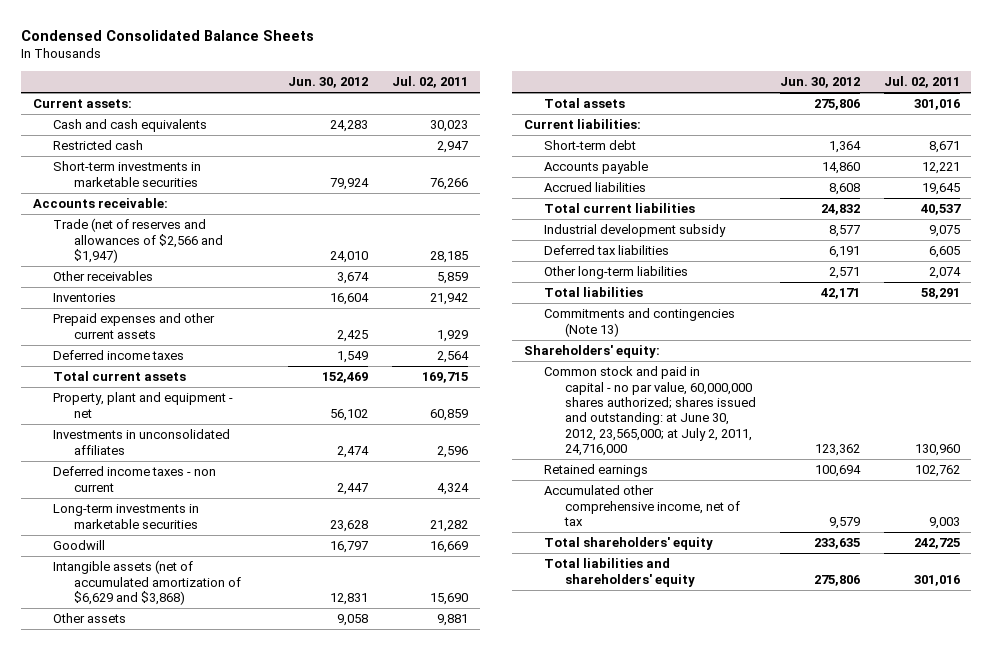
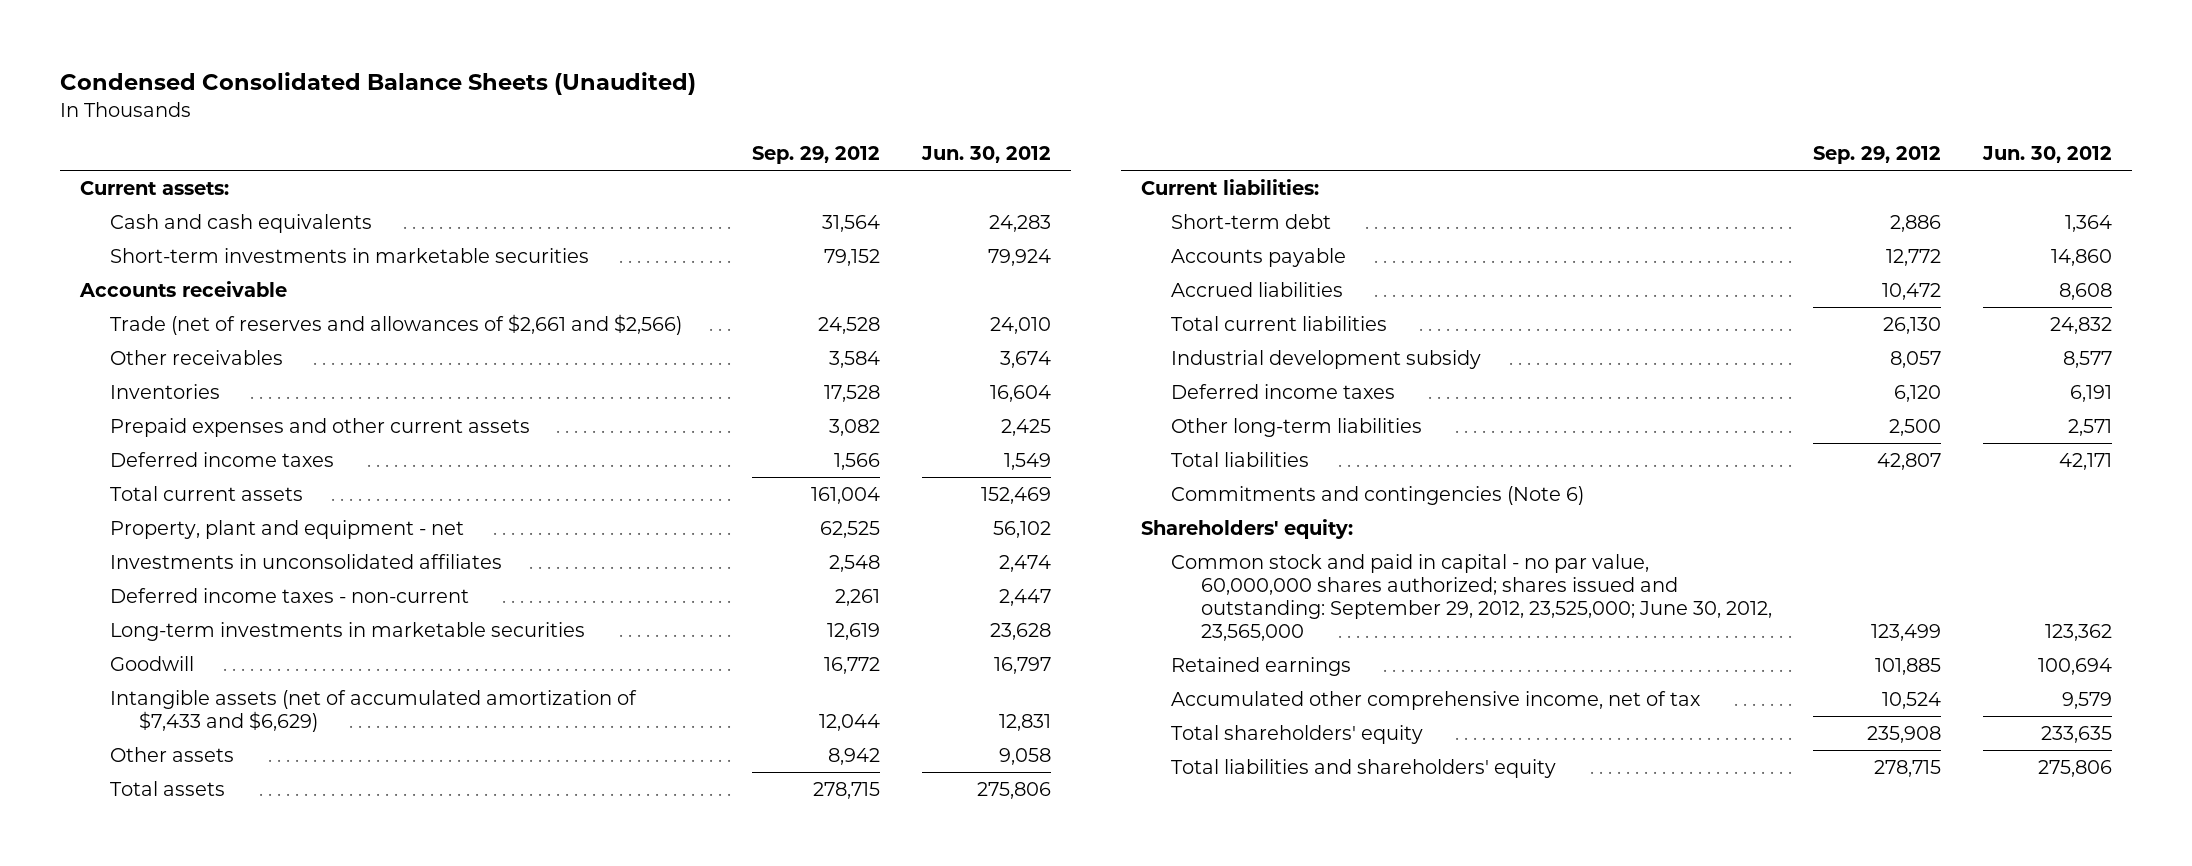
[20,29,314,41] Condensed Consolidated Balance Sheets -> [59,72,696,96] Condensed Consolidated Balance Sheets (Unaudited)
[392,76,469,89] Jul. 02, 2011 -> none
none -> [751,146,880,165] Sep. 29, 2012
[53,140,144,151] Restricted cash -> none
[32,198,168,209] Accounts receivable: -> [79,280,288,297] Accounts receivable
[53,218,223,263] Trade (net of reserves and allowances of $2,566 and $1,947) -> [109,313,682,335] Trade (net of reserves and allowances of $2,661 and $2,566)
[53,466,217,492] Deferred income taxes - non current -> [109,587,469,603] Deferred income taxes - non-current
[53,560,241,605] Intangible assets (net of accumulated amortization of $6,629 and $3,868) -> [109,689,637,732] Intangible assets (net of accumulated amortization of $7,433 and $6,629)
[544,245,670,256] Deferred tax liabilities -> [1170,383,1395,399] Deferred income taxes
[544,308,736,337] Commitments and contingencies (Note 13) -> [1170,485,1584,505] Commitments and contingencies (Note 6)
[544,366,756,456] Common stock and paid in capital - no par value, 60,000,000 shares authorized; shares issued and outstanding: at June 30, 2012, 23,565,000; at July 2, 2011, 24,716,000 -> [1170,553,1772,641] Common stock and paid in capital - no par value, 60,000,000 shares authorized; shares issued and outstanding: September 29, 2012, 23,525,000; June 30, 2012, 23,565,000

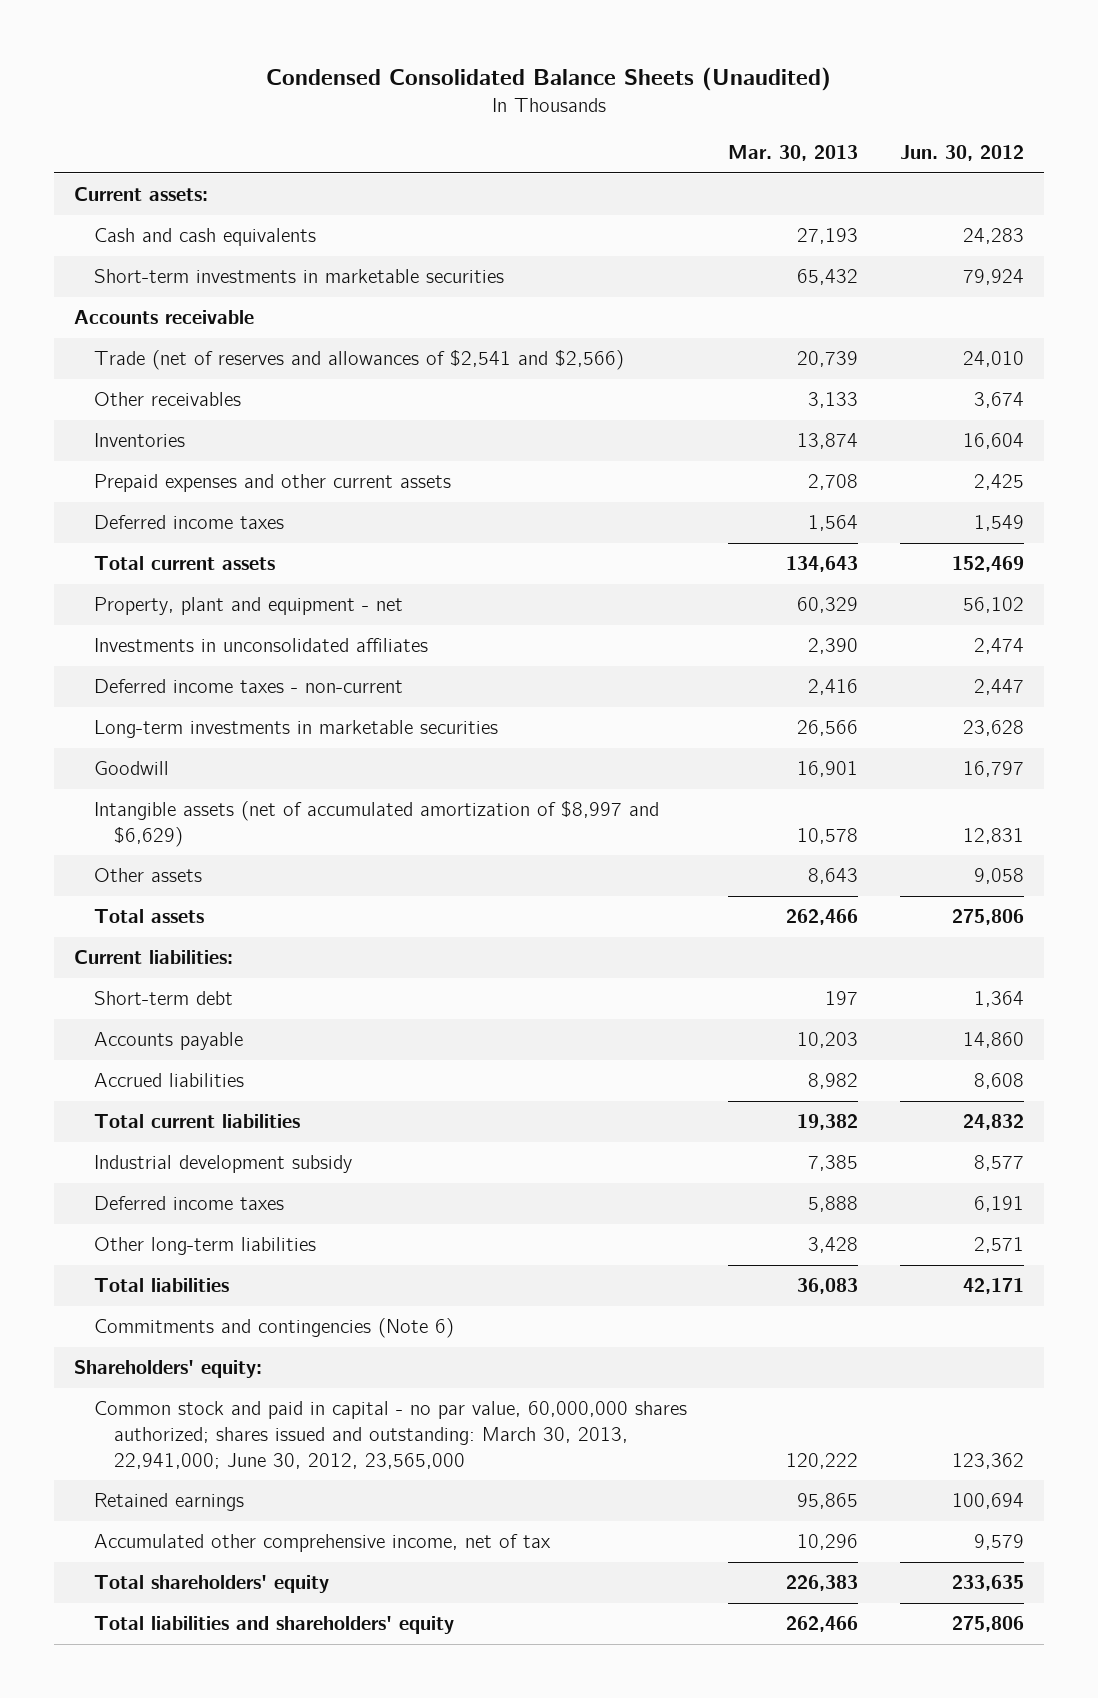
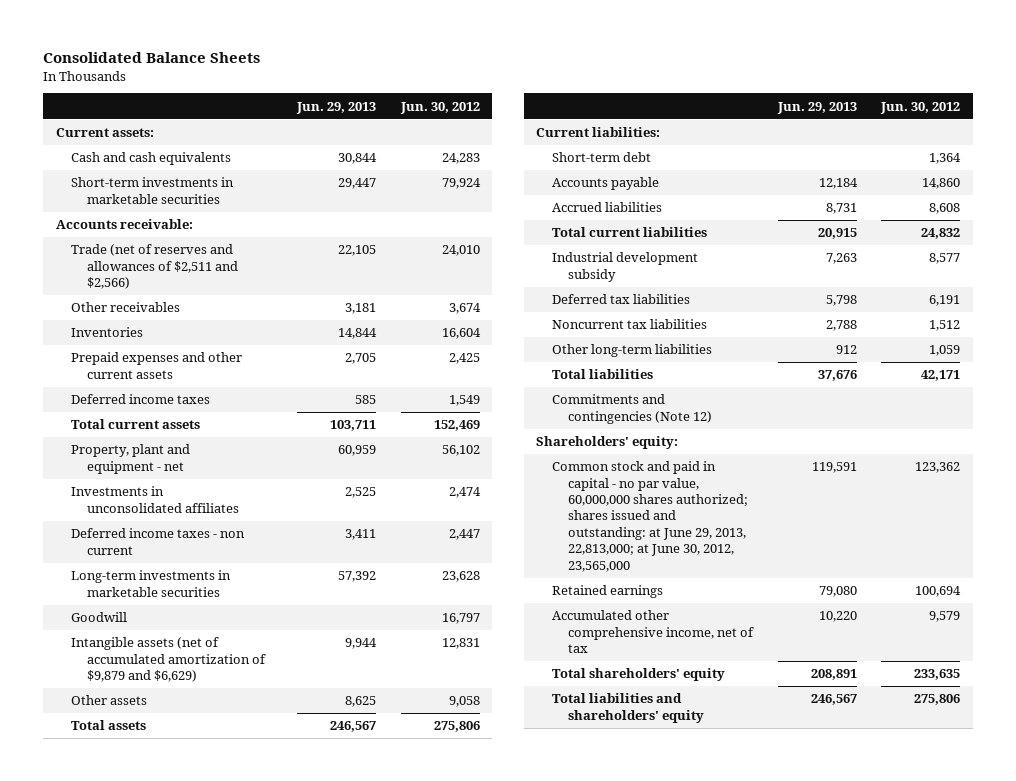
[266,66,832,91] Condensed Consolidated Balance Sheets (Unaudited) -> [43,52,261,64] Consolidated Balance Sheets
[728,145,859,162] Mar. 30, 2013 -> none
none -> [295,101,376,114] Jun. 29, 2013
[74,310,255,325] Accounts receivable -> [55,219,193,230] Accounts receivable:
[94,350,625,371] Trade (net of reserves and allowances of $2,541 and $2,566) -> [71,244,239,290] Trade (net of reserves and allowances of $2,511 and $2,566)
[94,679,404,694] Deferred income taxes - non-current -> [71,528,246,555] Deferred income taxes - non current
[94,801,660,847] Intangible assets (net of accumulated amortization of $8,997 and $6,629) -> [71,637,267,683] Intangible assets (net of accumulated amortization of $9,879 and $6,629)
[94,1196,285,1211] Deferred income taxes -> [552,294,691,305] Deferred tax liabilities
none -> [552,319,708,330] Noncurrent tax liabilities
[973,1237,1024,1254] 2,571 -> [929,345,961,357] 1,059
[94,1318,455,1339] Commitments and contingencies (Note 6) -> [552,394,712,424] Commitments and contingencies (Note 12)
[94,1401,688,1469] Common stock and paid in capital - no par value, 60,000,000 shares authorized; shares issued and outstanding: March 30, 2013, 22,941,000; June 30, 2012, 23,565,000 -> [552,461,748,572] Common stock and paid in capital - no par value, 60,000,000 shares authorized; shares issued and outstanding: at June 29, 2013, 22,813,000; at June 30, 2012, 23,565,000

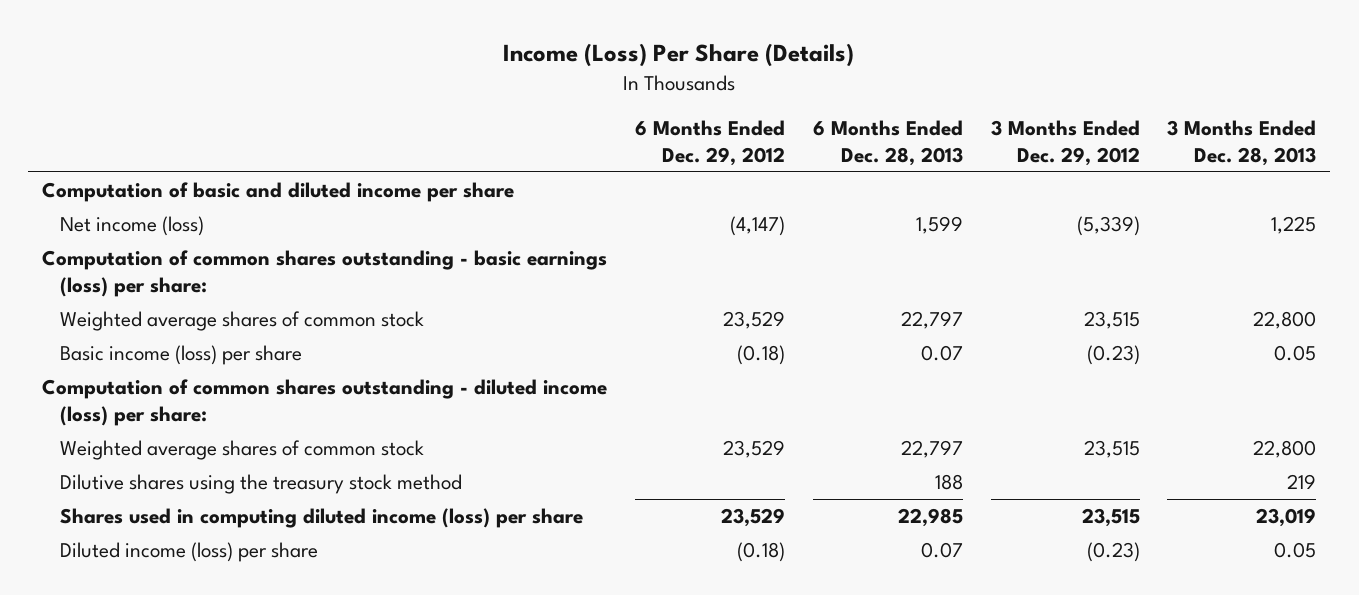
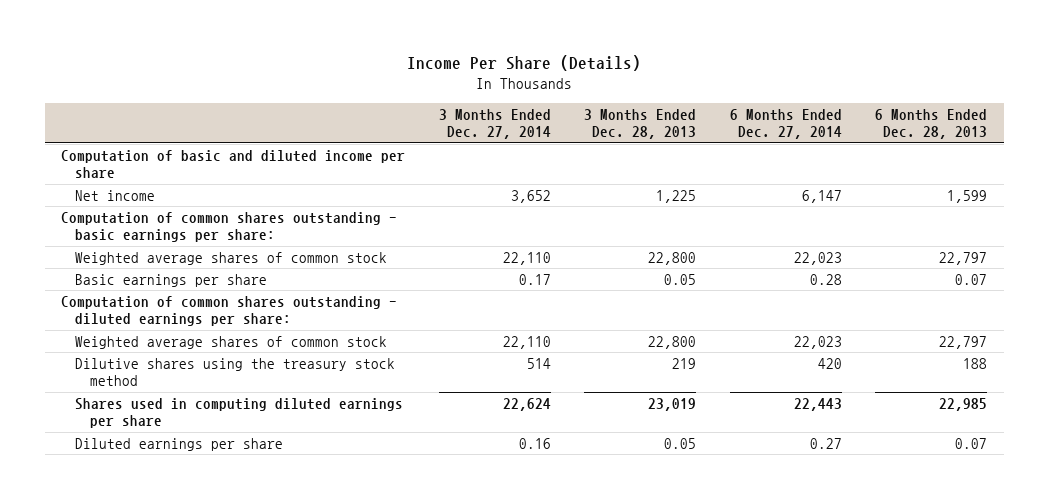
[503,43,855,68] Income (Loss) Per Share (Details) -> [407,54,642,71] Income Per Share (Details)
[635,119,786,166] 6 Months Ended Dec. 29, 2012 -> none
[990,119,1140,166] 3 Months Ended Dec. 29, 2012 -> none
none -> [438,109,551,140] 3 Months Ended Dec. 27, 2014
none -> [729,109,842,140] 6 Months Ended Dec. 27, 2014
[59,215,204,236] Net income (loss) -> [75,190,156,202] Net income
[42,249,608,297] Computation of common shares outstanding - basic earnings (loss) per share: -> [61,212,398,243] Computation of common shares outstanding - basic earnings per share:
[59,344,302,365] Basic income (loss) per share -> [75,274,268,288] Basic earnings per share
[42,378,608,426] Computation of common shares outstanding - diluted income (loss) per share: -> [61,296,398,327] Computation of common shares outstanding - diluted earnings per share:
[59,507,583,528] Shares used in computing diluted income (loss) per share -> [75,398,404,429] Shares used in computing diluted earnings per share
[59,541,318,562] Diluted income (loss) per share -> [75,438,284,452] Diluted earnings per share

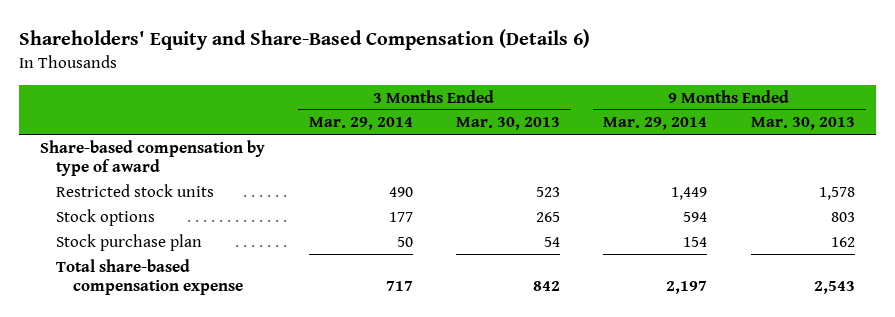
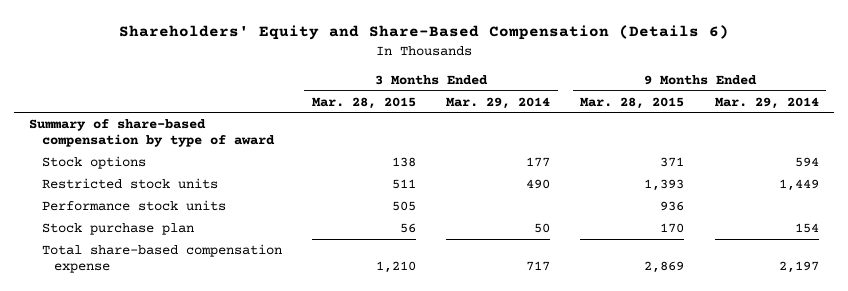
[456,117,561,131] Mar. 30, 2013 -> none
[750,117,855,131] Mar. 30, 2013 -> none
none -> [311,96,416,109] Mar. 28, 2015
none -> [580,96,685,109] Mar. 28, 2015
[40,139,266,177] Share-based compensation by type of award -> [29,118,275,148] Summary of share-based compensation by type of award
[56,183,215,197] Restricted stock units -> [41,177,218,189] Restricted stock units
none -> [41,199,226,211] Performance stock units

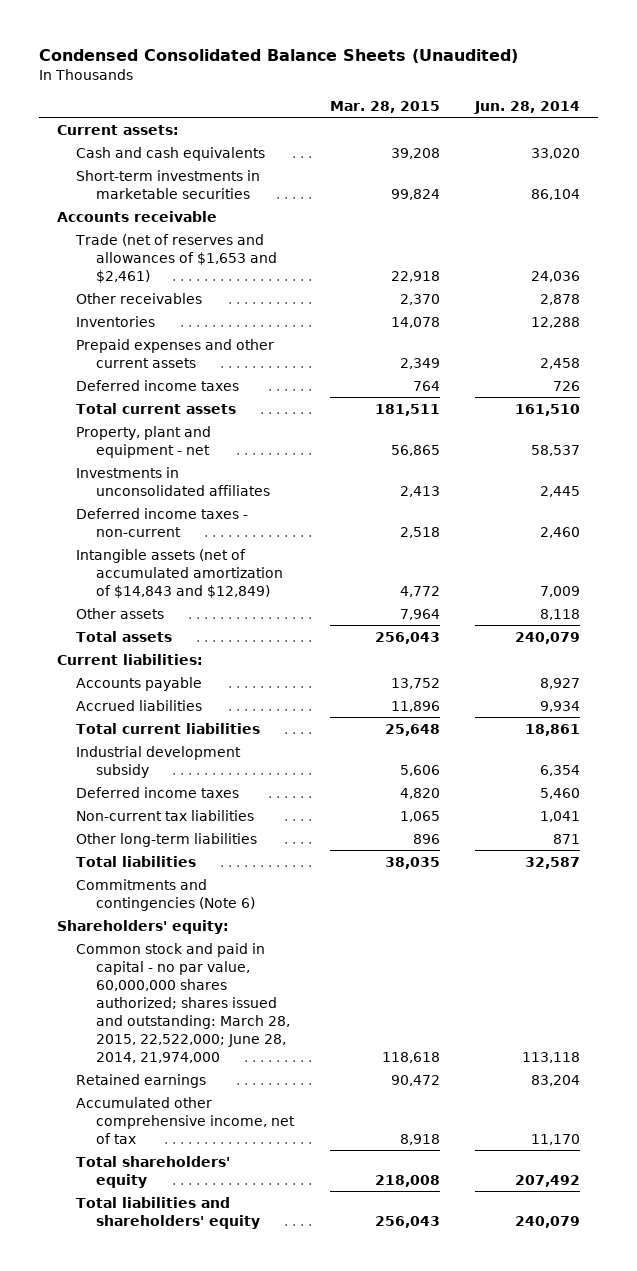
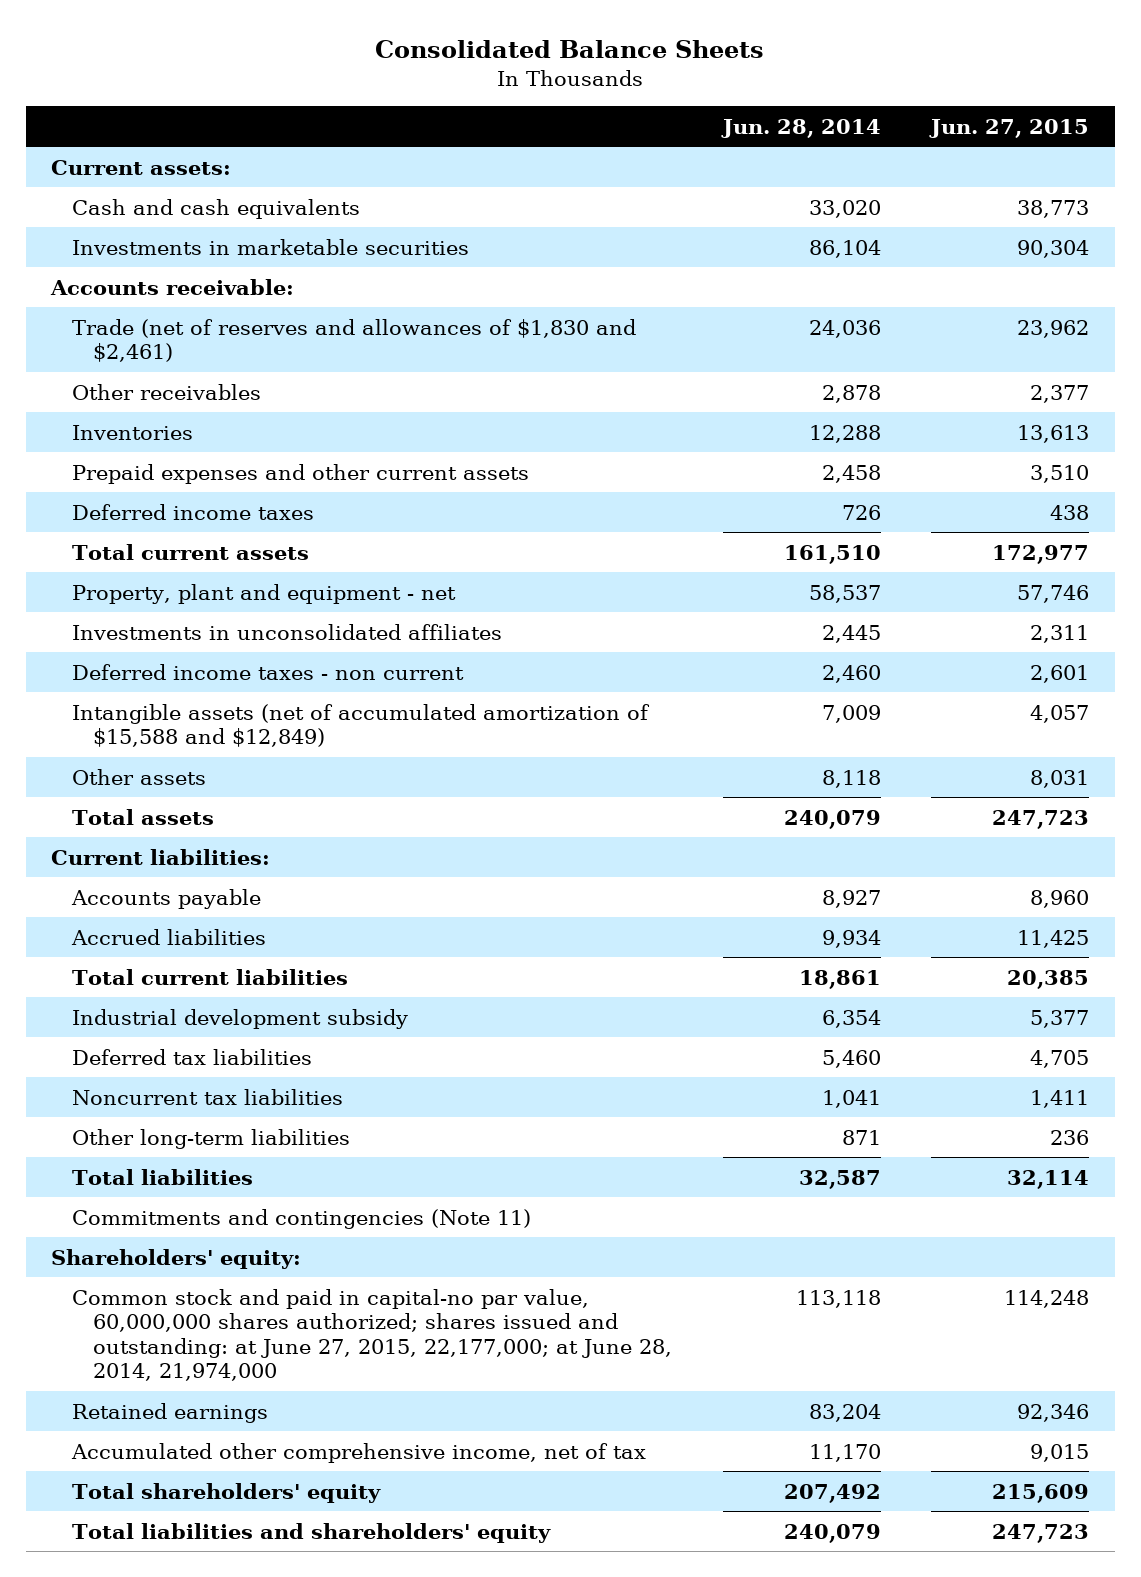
[39,49,519,64] Condensed Consolidated Balance Sheets (Unaudited) -> [375,39,765,58] Consolidated Balance Sheets
[329,100,440,113] Mar. 28, 2015 -> none
none -> [929,118,1090,138] Jun. 27, 2015
[76,169,261,199] Short-term investments in marketable securities -> [72,238,470,255] Investments in marketable securities
[57,210,218,222] Accounts receivable -> [50,278,295,295] Accounts receivable:
[75,233,277,283] Trade (net of reserves and allowances of $1,653 and $2,461) -> [72,318,637,363] Trade (net of reserves and allowances of $1,830 and $2,461)
[76,507,249,537] Deferred income taxes - non-current -> [72,663,465,680] Deferred income taxes - non current
[76,548,283,598] Intangible assets (net of accumulated amortization of $14,843 and $12,849) -> [72,703,651,748] Intangible assets (net of accumulated amortization of $15,588 and $12,849)
[76,786,240,798] Deferred income taxes -> [72,1048,313,1065] Deferred tax liabilities
[76,809,255,821] Non-current tax liabilities -> [72,1088,344,1105] Noncurrent tax liabilities
[76,878,255,911] Commitments and contingencies (Note 6) -> [72,1208,532,1229] Commitments and contingencies (Note 11)
[76,942,290,1063] Common stock and paid in capital - no par value, 60,000,000 shares authorized; shares issued and outstanding: March 28, 2015, 22,522,000; June 28, 2014, 21,974,000 -> [72,1288,673,1382] Common stock and paid in capital-no par value, 60,000,000 shares authorized; shares issued and outstanding: at June 27, 2015, 22,177,000; at June 28, 2014, 21,974,000

